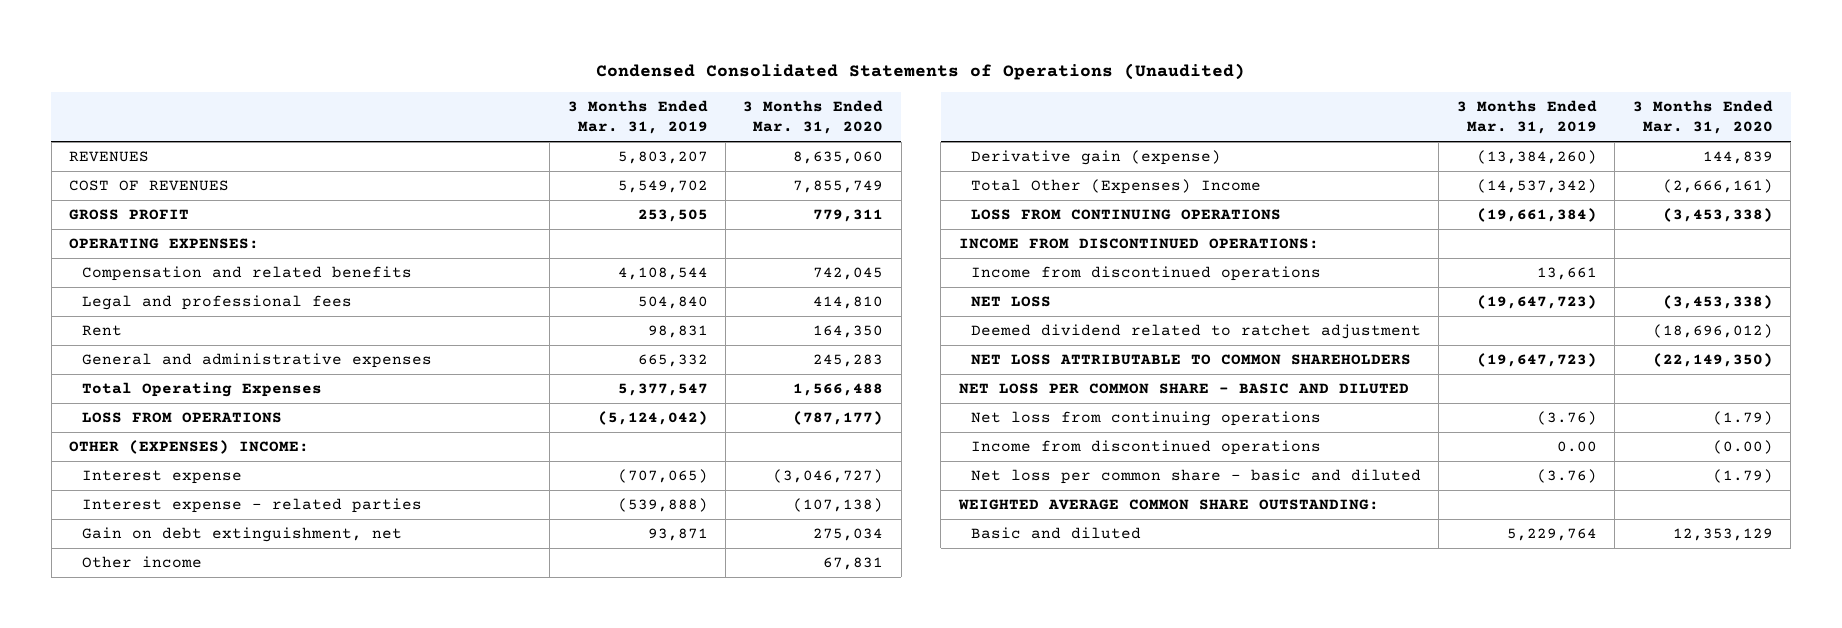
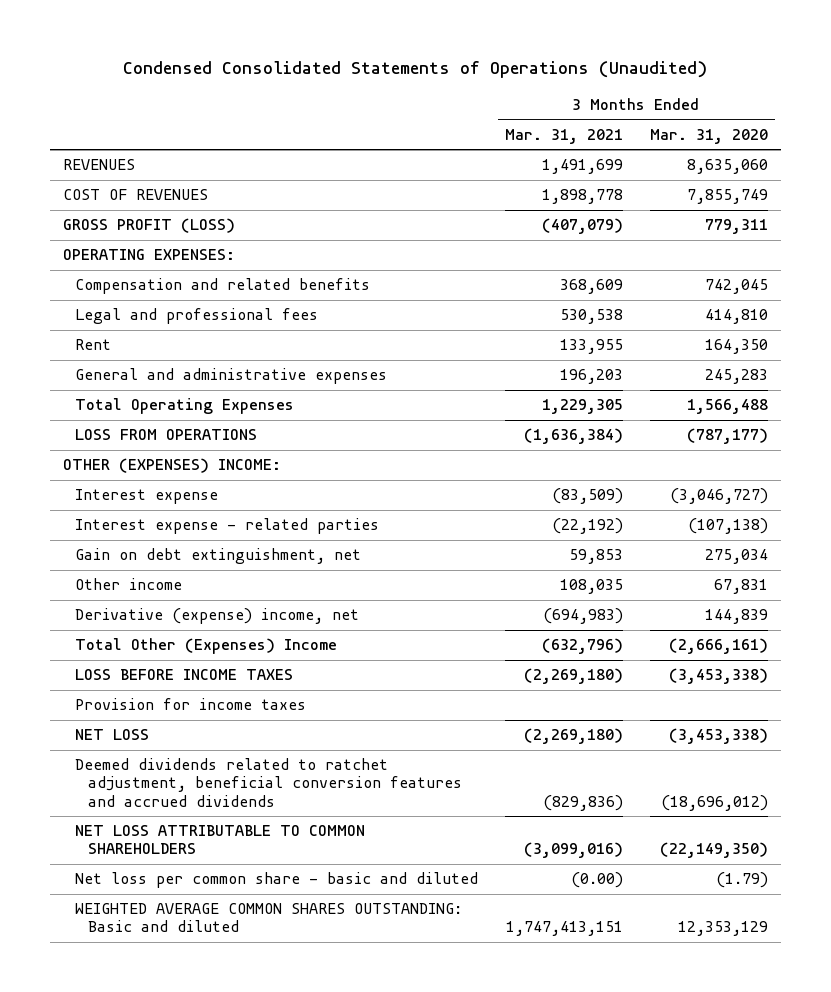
[567,100,708,135] 3 Months Ended Mar. 31, 2019 -> none
none -> [505,128,624,144] Mar. 31, 2021
[69,209,190,221] GROSS PROFIT -> [63,218,236,234] GROSS PROFIT (LOSS)
[971,150,1222,166] Derivative gain (expense) -> [75,608,360,625] Derivative (expense) income, net
[958,238,1319,250] INCOME FROM DISCONTINUED OPERATIONS: -> none
[971,266,1322,282] Income from discontinued operations -> none
[971,209,1282,221] LOSS FROM CONTINUING OPERATIONS -> [75,669,294,681] LOSS BEFORE INCOME TAXES
none -> [75,698,307,711] Provision for income taxes
[971,324,1422,340] Deemed dividend related to ratchet adjustment -> [75,758,462,807] Deemed dividends related to ratchet adjustment, beneficial conversion features and accrued dividends
[958,383,1409,395] NET LOSS PER COMMON SHARE - BASIC AND DILUTED -> none
[971,411,1322,427] Net loss from continuing operations -> none
[971,440,1322,456] Income from discontinued operations -> none
[957,499,1379,511] WEIGHTED AVERAGE COMMON SHARE OUTSTANDING: -> none
[971,527,1142,540] Basic and diluted -> [75,903,463,933] WEIGHTED AVERAGE COMMON SHARES OUTSTANDING: Basic and diluted

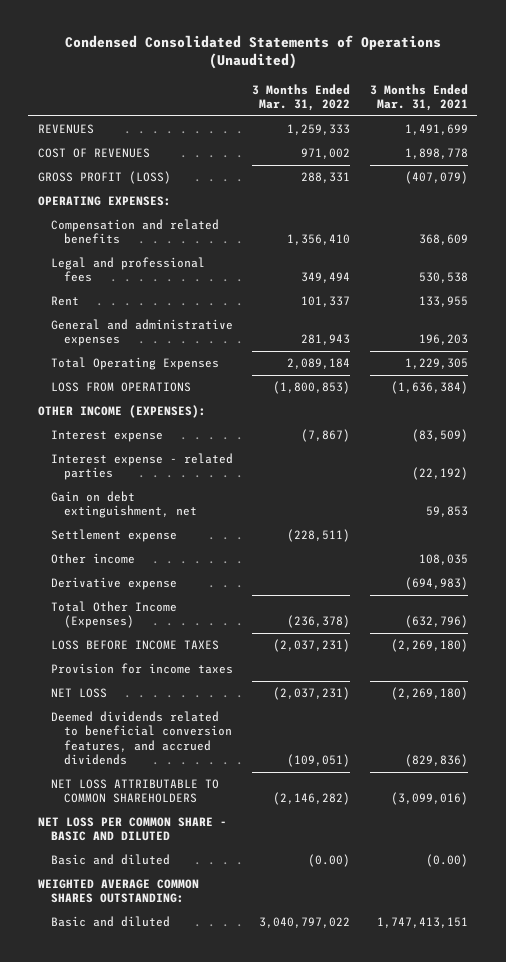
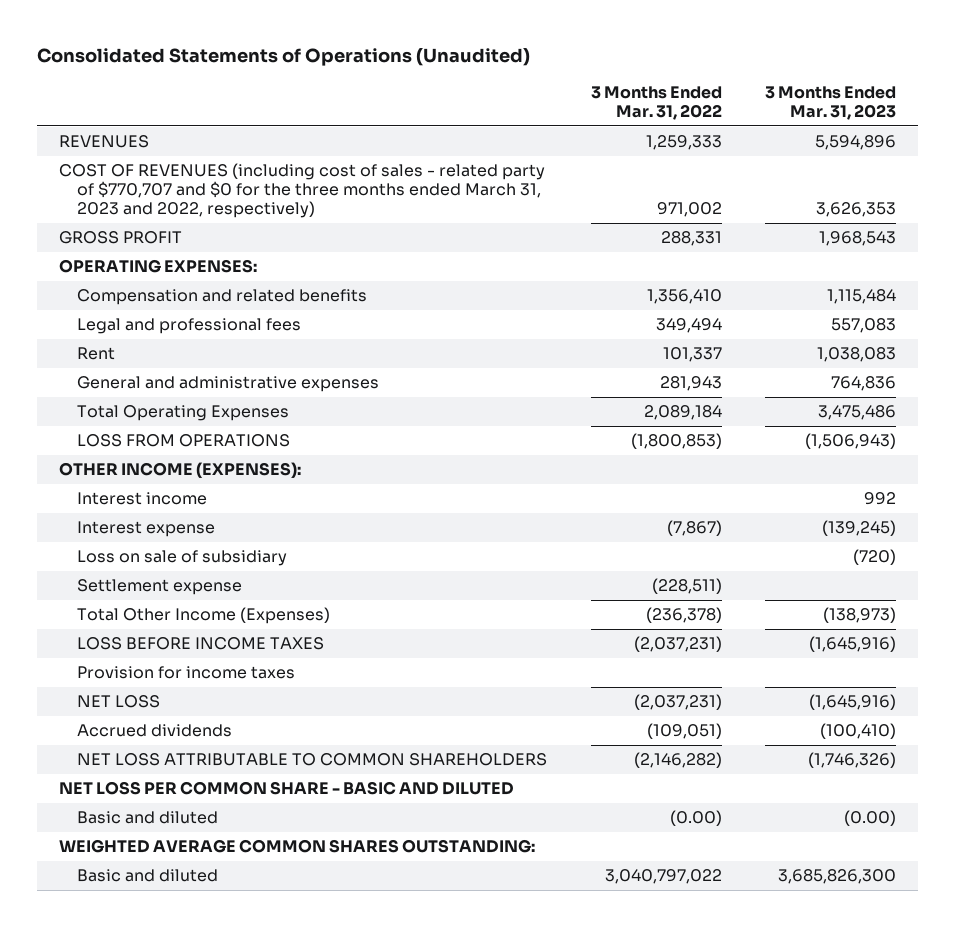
[64,34,441,70] Condensed Consolidated Statements of Operations (Unaudited) -> [37,48,531,67] Consolidated Statements of Operations (Unaudited)
[369,83,468,112] 3 Months Ended Mar. 31, 2021 -> none
none -> [765,86,897,121] 3 Months Ended Mar. 31, 2023
[37,148,150,159] COST OF REVENUES -> [59,163,546,219] COST OF REVENUES (including cost of sales - related party of $770,707 and $0 for the three months ended March 31, 2023 and 2022, respectively)
[37,171,171,185] GROSS PROFIT (LOSS) -> [59,231,183,245] GROSS PROFIT
none -> [77,492,208,506] Interest income
[50,453,233,481] Interest expense - related parties -> none
[50,491,198,519] Gain on debt extinguishment, net -> none
none -> [77,550,288,567] Loss on sale of subsidiary
[50,553,135,565] Other income -> none
[50,577,177,591] Derivative expense -> none
[50,711,233,766] Deemed dividends related to beneficial conversion features, and accrued dividends -> [77,724,233,738] Accrued dividends

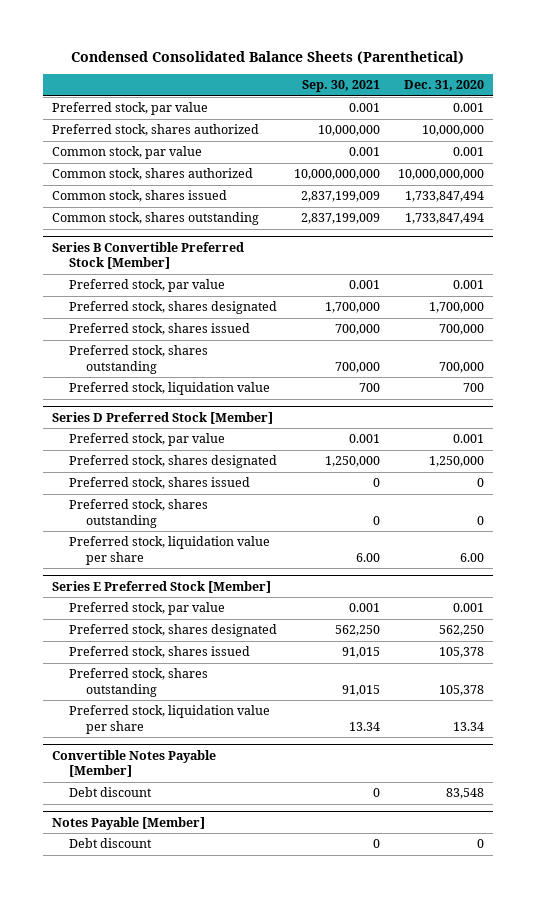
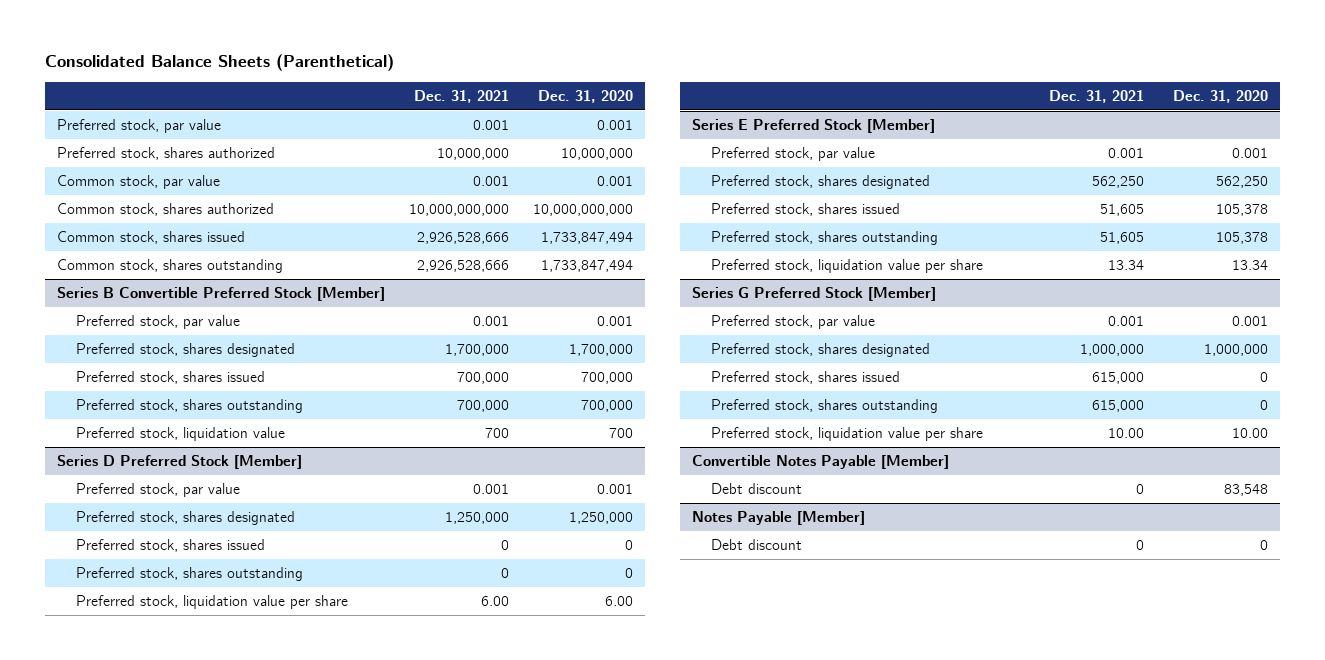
[70,50,464,64] Condensed Consolidated Balance Sheets (Parenthetical) -> [45,54,395,72] Consolidated Balance Sheets (Parenthetical)
[302,80,381,93] Sep. 30, 2021 -> none
none -> [413,89,509,103] Dec. 31, 2021
none -> [692,286,937,301] Series G Preferred Stock [Member]
none -> [711,314,876,329] Preferred stock, par value
none -> [711,342,931,357] Preferred stock, shares designated
none -> [711,370,901,384] Preferred stock, shares issued
none -> [711,398,939,413] Preferred stock, shares outstanding
none -> [711,426,984,441] Preferred stock, liquidation value per share

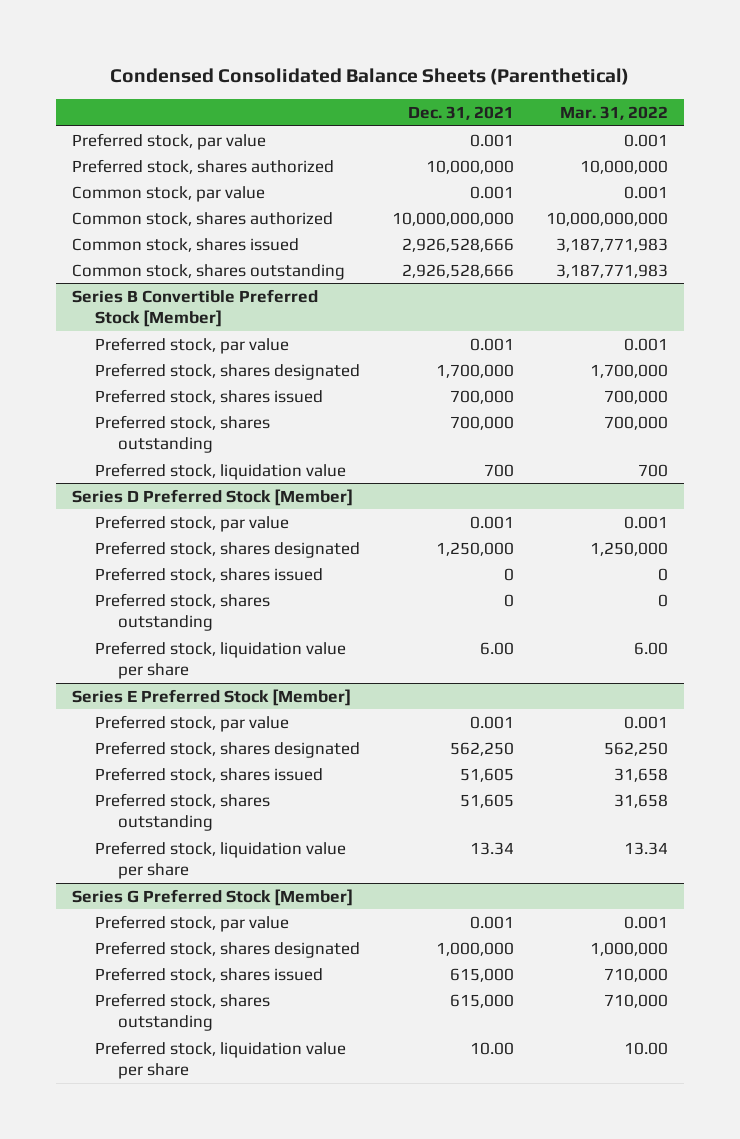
[45,54,395,72] Consolidated Balance Sheets (Parenthetical) -> [109,68,629,86] Condensed Consolidated Balance Sheets (Parenthetical)
[537,89,633,103] Dec. 31, 2020 -> none
none -> [559,106,668,121] Mar. 31, 2022
[692,454,950,469] Convertible Notes Payable [Member] -> none
[711,482,803,494] Debt discount -> none
[692,510,866,525] Notes Payable [Member] -> none
[711,538,803,550] Debt discount -> none

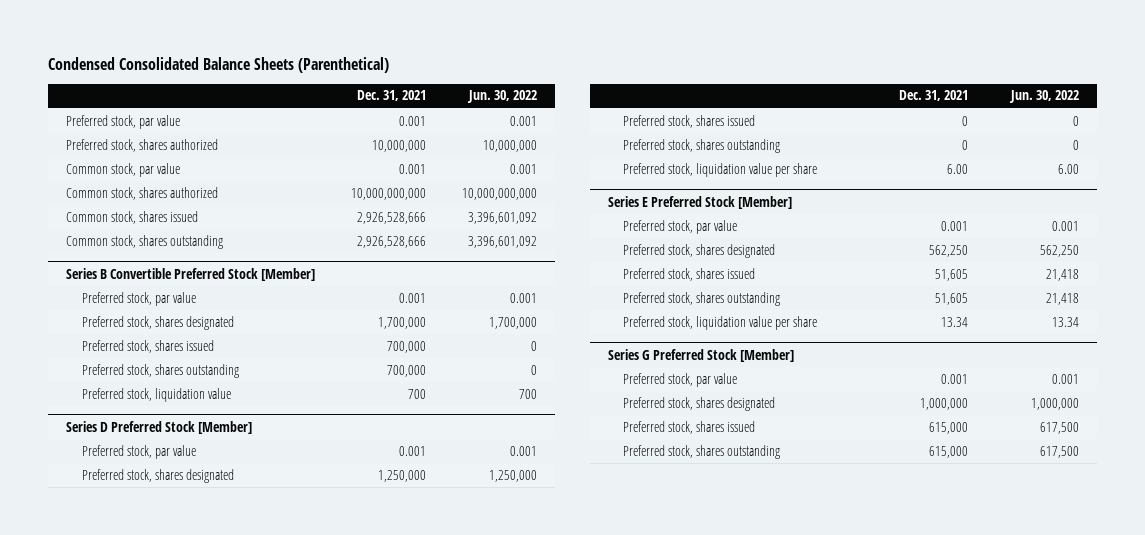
[559,106,668,121] Mar. 31, 2022 -> none
none -> [467,90,538,104] Jun. 30, 2022
[94,1040,346,1080] Preferred stock, liquidation value per share -> none

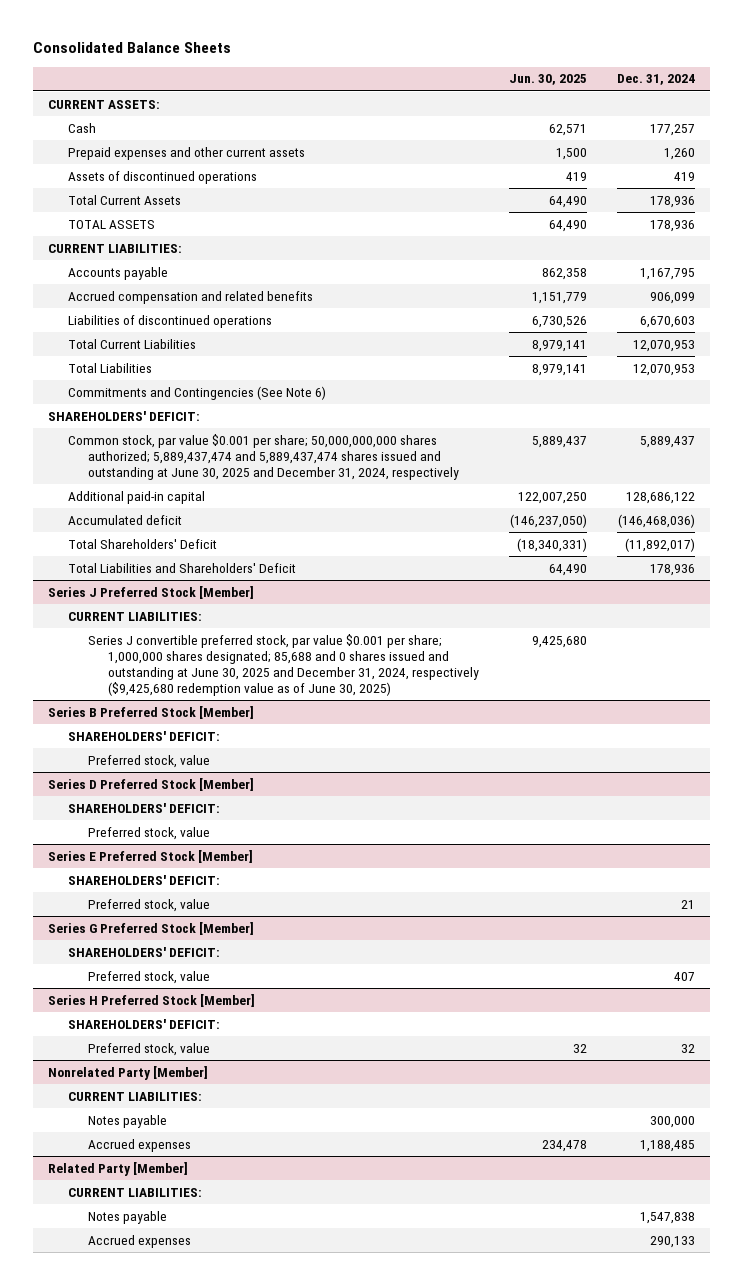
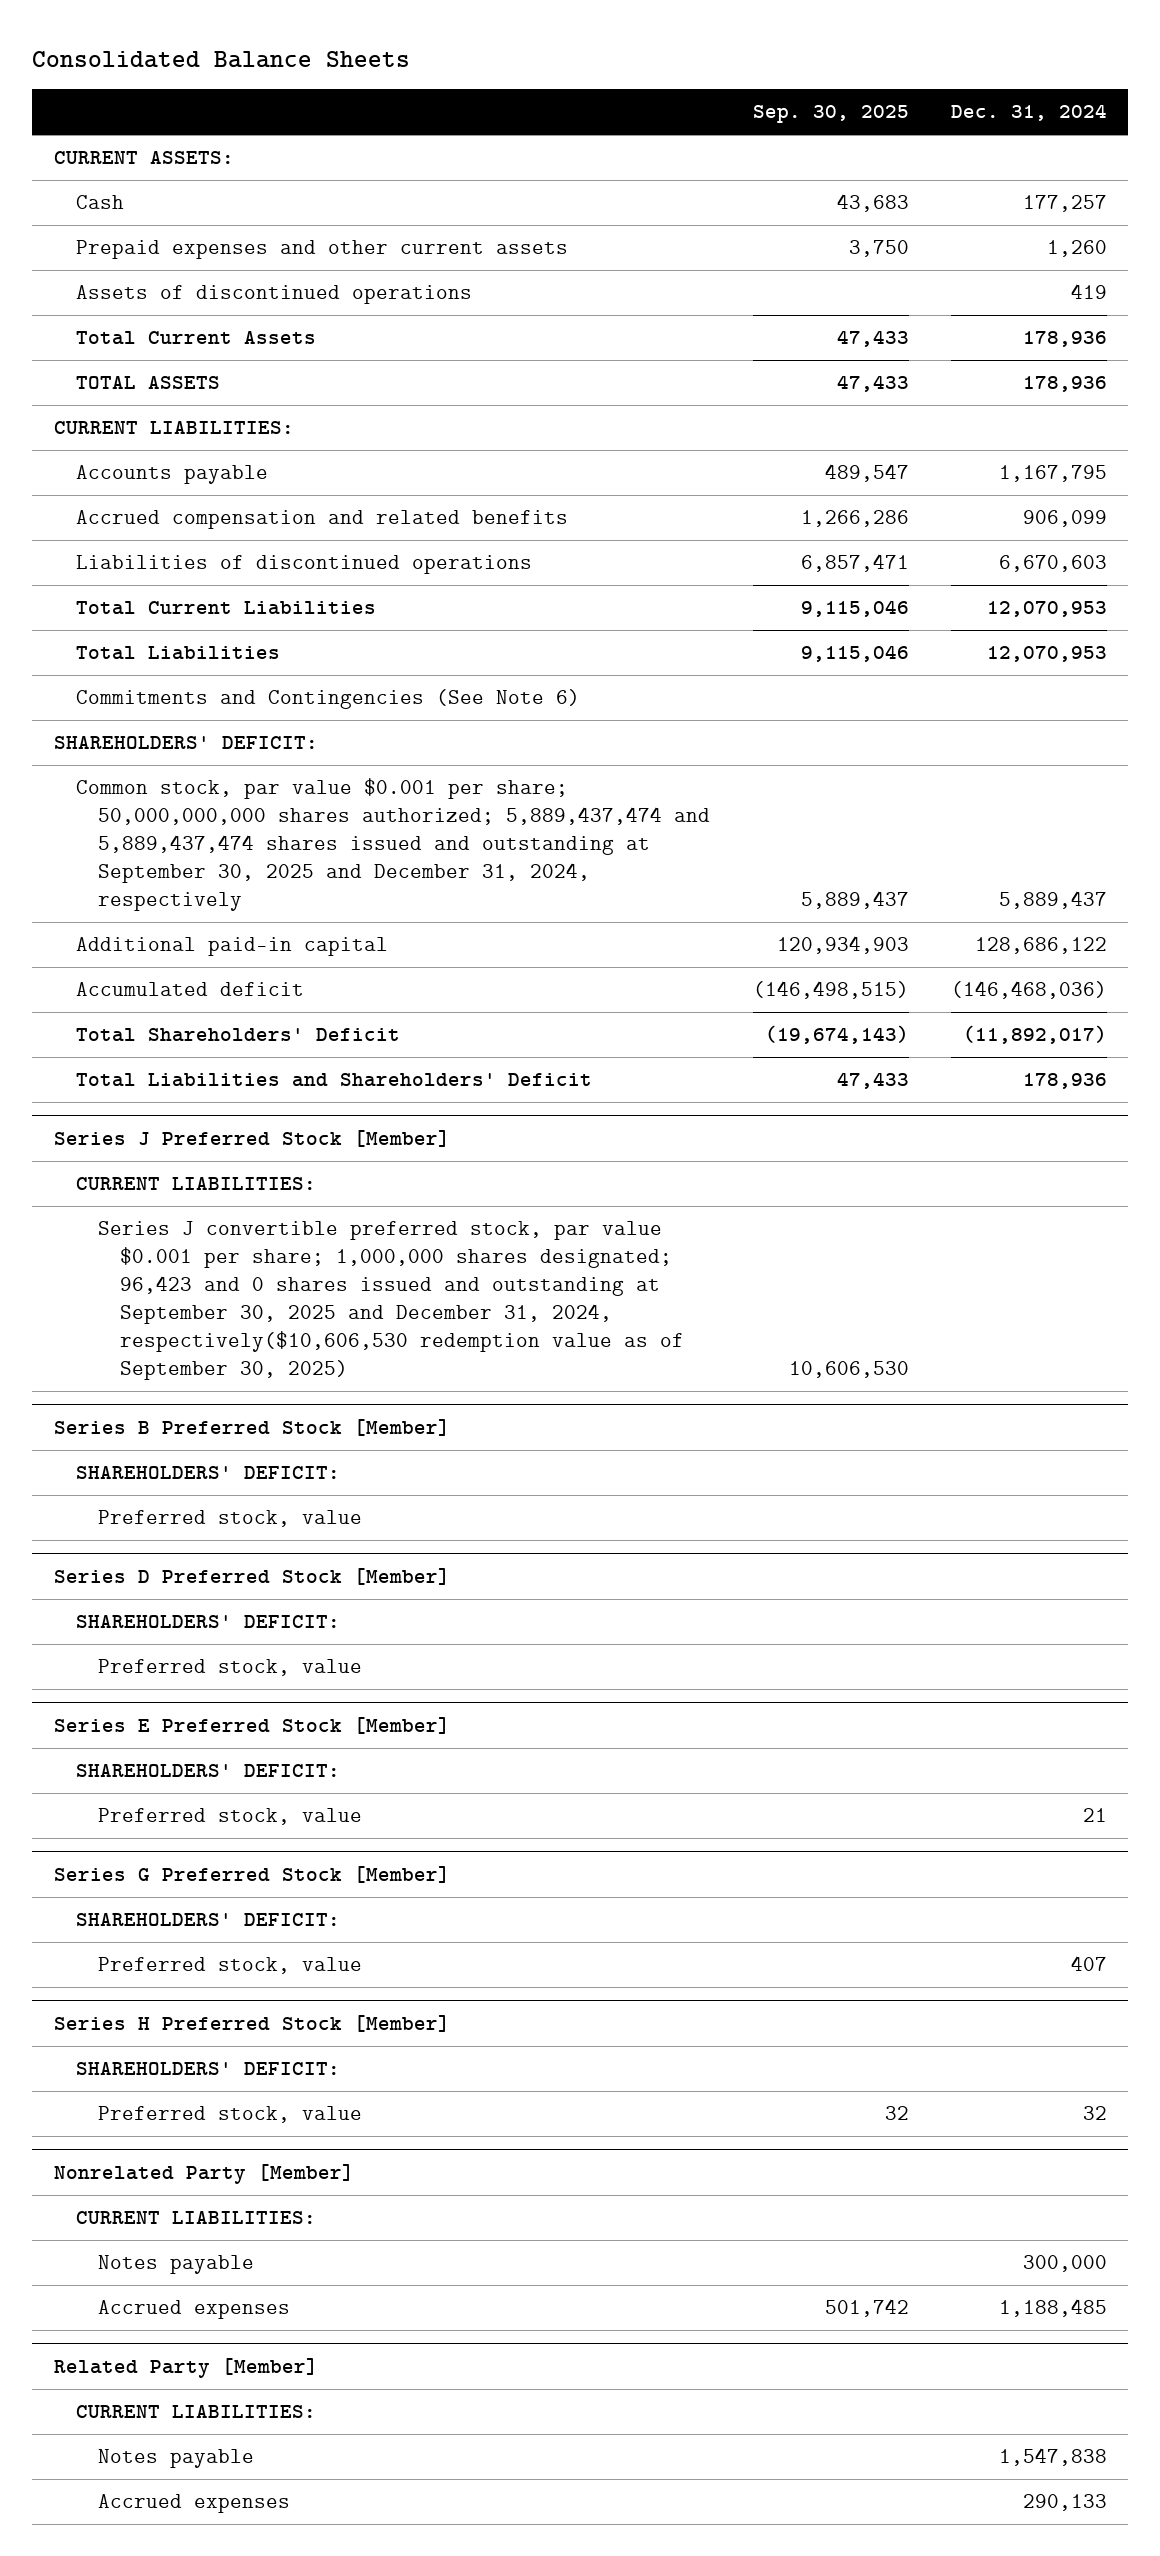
[509,74,588,86] Jun. 30, 2025 -> none
none -> [752,105,909,124] Sep. 30, 2025
[67,433,460,481] Common stock, par value $0.001 per share; 50,000,000,000 shares authorized; 5,889,437,474 and 5,889,437,474 shares issued and outstanding at June 30, 2025 and December 31, 2024, respectively -> [75,778,711,911] Common stock, par value $0.001 per share; 50,000,000,000 shares authorized; 5,889,437,474 and 5,889,437,474 shares issued and outstanding at September 30, 2025 and December 31, 2024, respectively
[88,633,480,697] Series J convertible preferred stock, par value $0.001 per share; 1,000,000 shares designated; 85,688 and 0 shares issued and outstanding at June 30, 2025 and December 31, 2024, respectively ($9,425,680 redemption value as of June 30, 2025) -> [98,1221,685,1380] Series J convertible preferred stock, par value $0.001 per share; 1,000,000 shares designated; 96,423 and 0 shares issued and outstanding at September 30, 2025 and December 31, 2024, respectively($10,606,530 redemption value as of September 30, 2025)

